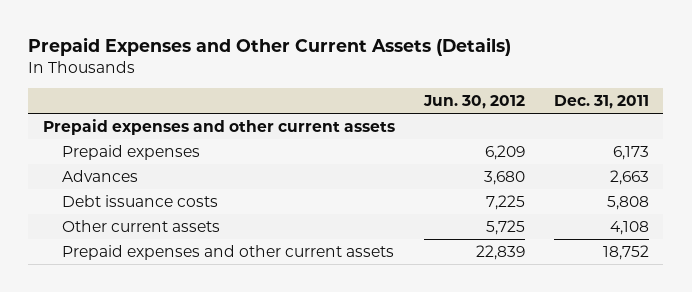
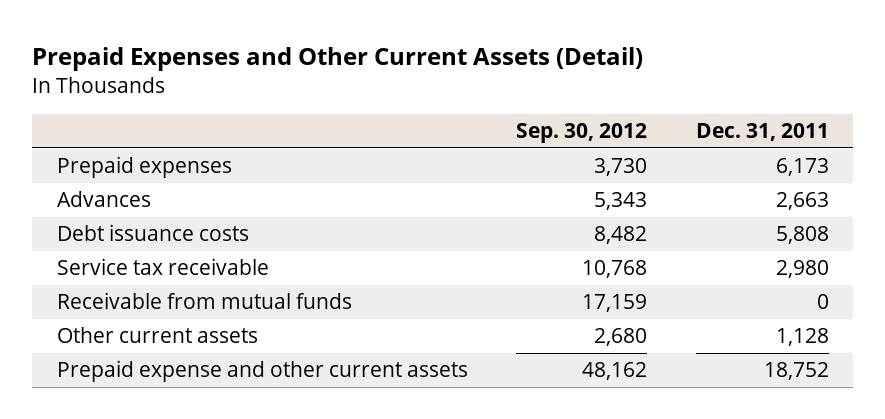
[28,37,512,57] Prepaid Expenses and Other Current Assets (Details) -> [32,46,644,71] Prepaid Expenses and Other Current Assets (Detail)
[422,95,525,110] Jun. 30, 2012 -> none
none -> [516,123,648,144] Sep. 30, 2012
[42,118,395,135] Prepaid expenses and other current assets -> none
none -> [56,258,269,276] Service tax receivable
none -> [56,292,352,310] Receivable from mutual funds
[609,220,649,235] 4,108 -> [775,328,829,347] 1,128
[62,244,395,260] Prepaid expenses and other current assets -> [56,360,468,383] Prepaid expense and other current assets

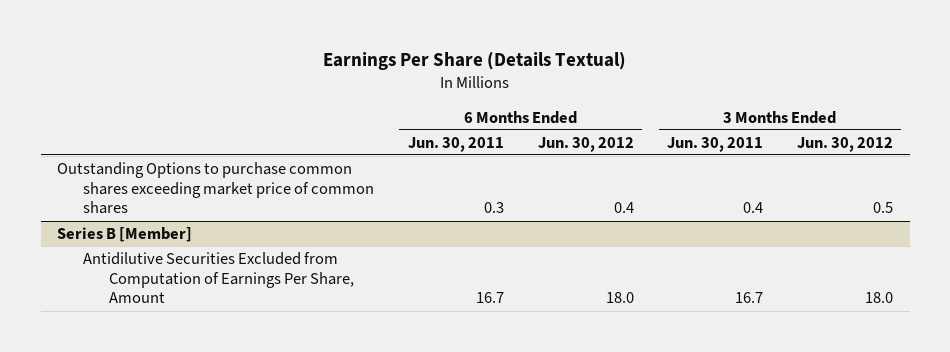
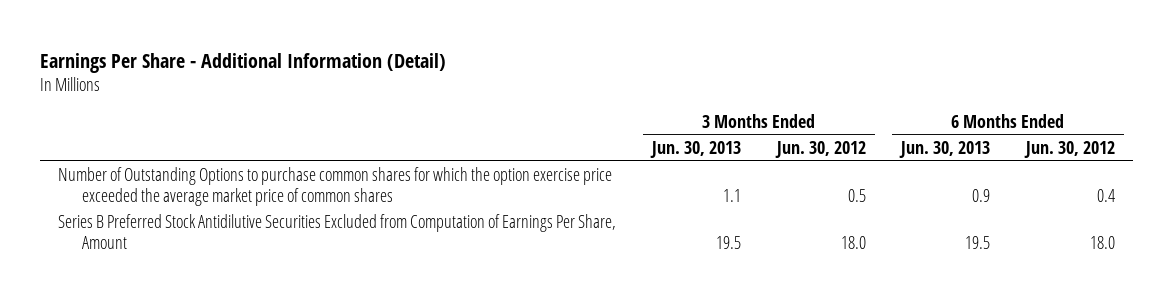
[323,52,627,71] Earnings Per Share (Details Textual) -> [40,52,447,73] Earnings Per Share - Additional Information (Detail)
[407,136,504,152] Jun. 30, 2011 -> none
[667,136,764,152] Jun. 30, 2011 -> none
none -> [649,140,741,158] Jun. 30, 2013
none -> [899,140,991,158] Jun. 30, 2013
[57,226,193,242] Series B [Member] -> none
[57,161,375,215] Outstanding Options to purchase common shares exceeding market price of common shares -> [58,167,613,207] Number of Outstanding Options to purchase common shares for which the option exercise price exceeded the average market price of common shares
[83,251,354,304] Antidilutive Securities Excluded from Computation of Earnings Per Share, Amount -> [58,214,617,250] Series B Preferred Stock Antidilutive Securities Excluded from Computation of Earnings Per Share, Amount

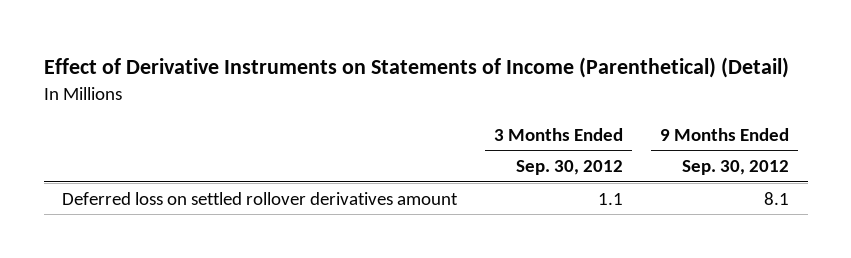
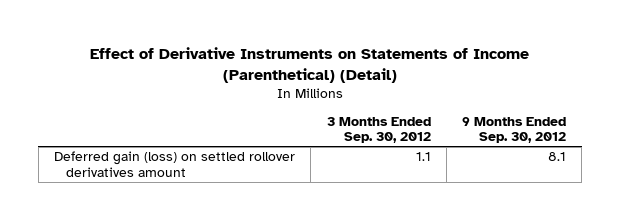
[62,191,459,205] Deferred loss on settled rollover derivatives amount -> [54,151,296,177] Deferred gain (loss) on settled rollover derivatives amount

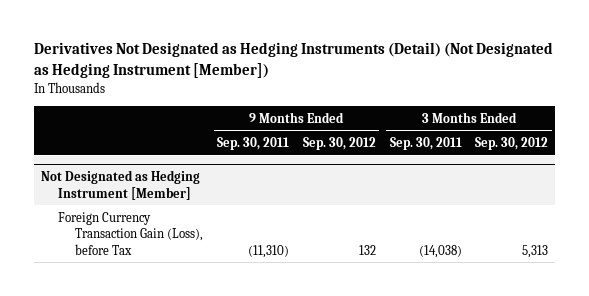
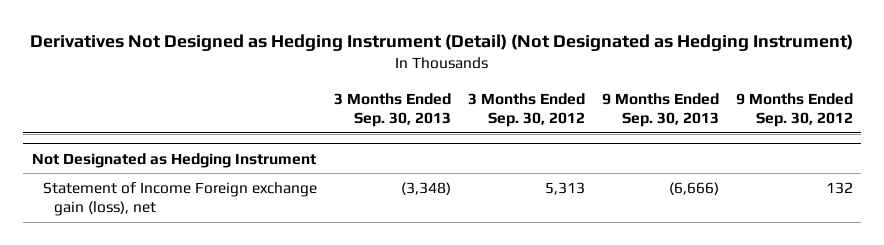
[33,42,553,78] Derivatives Not Designated as Hedging Instruments (Detail) (Not Designated as Hedging Instrument [Member]) -> [30,34,854,52] Derivatives Not Designed as Hedging Instrument (Detail) (Not Designated as Hedging Instrument)
[216,136,289,150] Sep. 30, 2011 -> none
[389,136,462,150] Sep. 30, 2011 -> none
none -> [333,92,451,127] 3 Months Ended Sep. 30, 2013
none -> [601,92,719,127] 9 Months Ended Sep. 30, 2013
[40,169,200,200] Not Designated as Hedging Instrument [Member] -> [31,152,316,168] Not Designated as Hedging Instrument
[57,211,204,255] Foreign Currency Transaction Gain (Loss), before Tax -> [42,181,317,217] Statement of Income Foreign exchange gain (loss), net

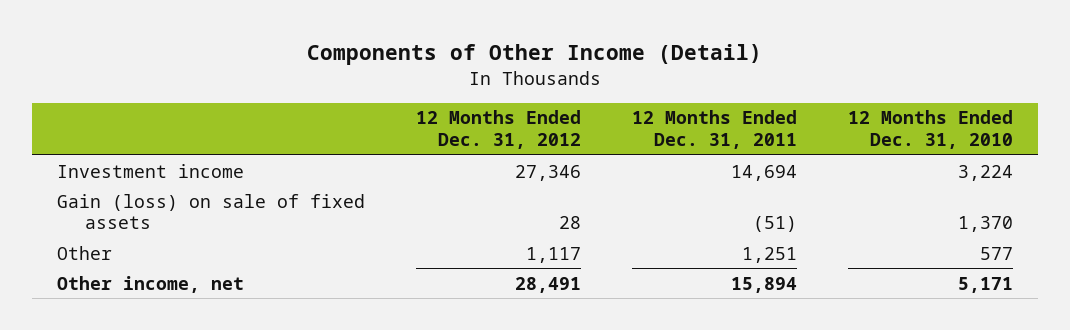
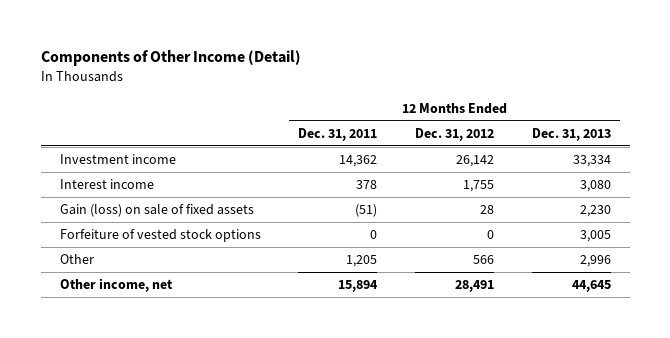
[847,110,1013,150] 12 Months Ended Dec. 31, 2010 -> none
none -> [531,127,611,141] Dec. 31, 2013
[515,164,582,181] 27,346 -> [456,155,495,168] 26,142
[730,164,797,181] 14,694 -> [339,155,378,168] 14,362
none -> [59,179,154,190] Interest income
none -> [59,229,261,243] Forfeiture of vested stock options
[526,246,582,263] 1,117 -> [473,255,495,265] 566
[741,246,797,263] 1,251 -> [346,255,378,268] 1,205

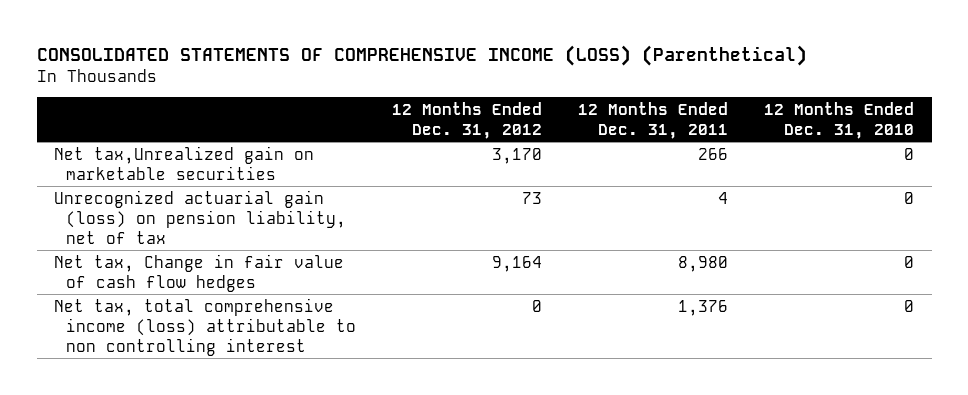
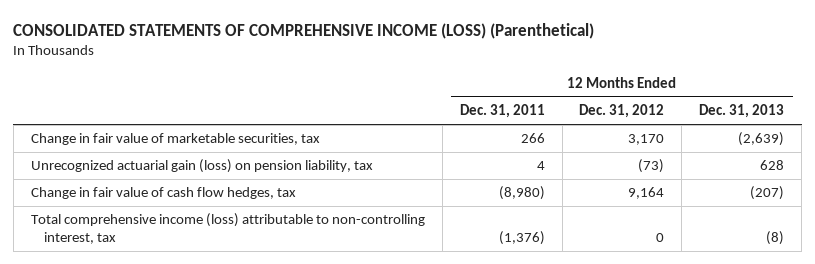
[763,101,914,139] 12 Months Ended Dec. 31, 2010 -> none
none -> [699,104,785,119] Dec. 31, 2013
[54,145,315,180] Net tax,Unrealized gain on marketable securities -> [30,133,320,146] Change in fair value of marketable securities, tax
[54,189,346,244] Unrecognized actuarial gain (loss) on pension liability, net of tax -> [30,159,373,174] Unrecognized actuarial gain (loss) on pension liability, tax
[521,191,542,204] 73 -> [638,159,665,174] (73)
[54,253,345,292] Net tax, Change in fair value of cash flow hedges -> [30,187,296,200] Change in fair value of cash flow hedges, tax
[677,255,728,272] 8,980 -> [498,186,545,201] (8,980)
[54,297,356,356] Net tax, total comprehensive income (loss) attributable to non controlling interest -> [30,213,425,245] Total comprehensive income (loss) attributable to non-controlling interest, tax
[677,299,728,316] 1,376 -> [498,231,545,246] (1,376)

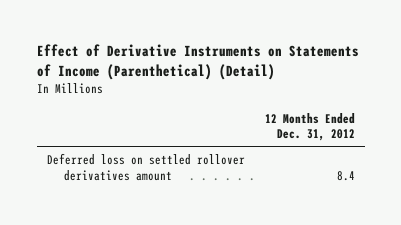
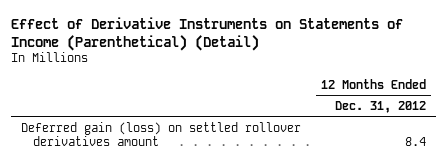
[46,152,245,181] Deferred loss on settled rollover derivatives amount -> [20,121,301,146] Deferred gain (loss) on settled rollover derivatives amount

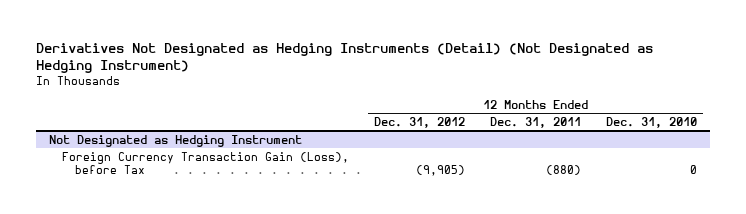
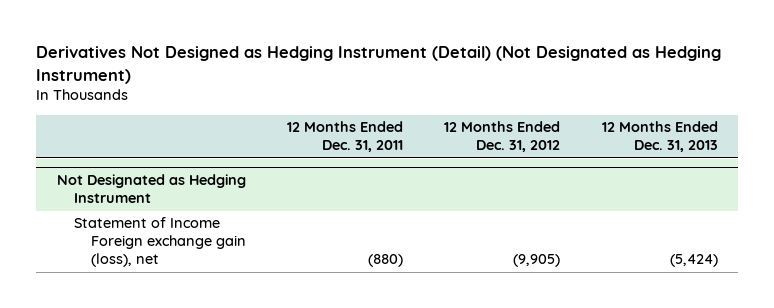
[36,43,654,74] Derivatives Not Designated as Hedging Instruments (Detail) (Not Designated as Hedging Instrument) -> [35,46,721,84] Derivatives Not Designed as Hedging Instrument (Detail) (Not Designated as Hedging Instrument)
[606,116,698,128] Dec. 31, 2010 -> none
none -> [601,121,718,153] 12 Months Ended Dec. 31, 2013
[62,151,350,174] Foreign Currency Transaction Gain (Loss), before Tax -> [73,217,246,268] Statement of Income Foreign exchange gain (loss), net

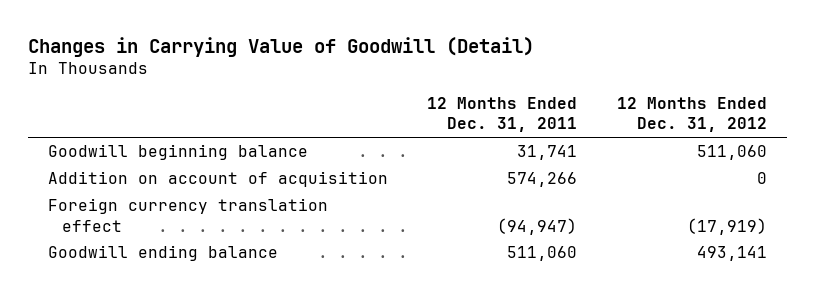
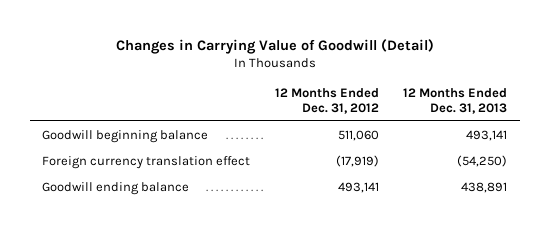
[427,97,578,133] 12 Months Ended Dec. 31, 2011 -> none
none -> [403,87,508,114] 12 Months Ended Dec. 31, 2013
[47,171,388,188] Addition on account of acquisition -> none

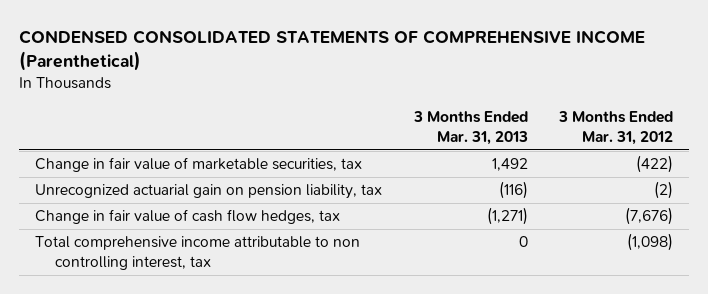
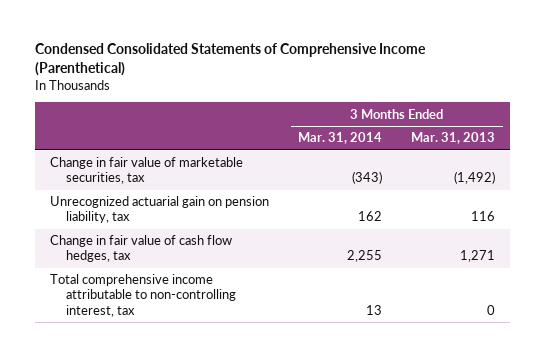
[19,30,646,72] CONDENSED CONSOLIDATED STATEMENTS OF COMPREHENSIVE INCOME (Parenthetical) -> [34,43,426,77] Condensed Consolidated Statements of Comprehensive Income (Parenthetical)
[558,110,674,145] 3 Months Ended Mar. 31, 2012 -> none
none -> [298,132,383,145] Mar. 31, 2014
[491,158,528,172] 1,492 -> [454,171,496,185] (1,492)
[498,181,528,200] (116) -> [471,211,496,222] 116
[486,207,528,226] (1,271) -> [460,250,496,263] 1,271
[34,236,360,271] Total comprehensive income attributable to non controlling interest, tax -> [49,274,237,317] Total comprehensive income attributable to non-controlling interest, tax

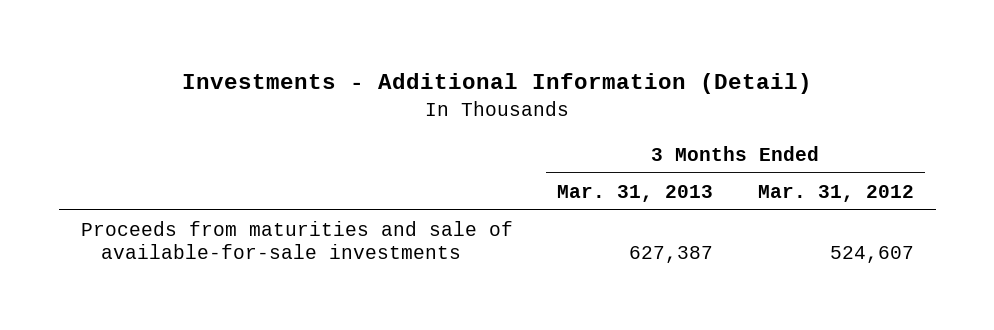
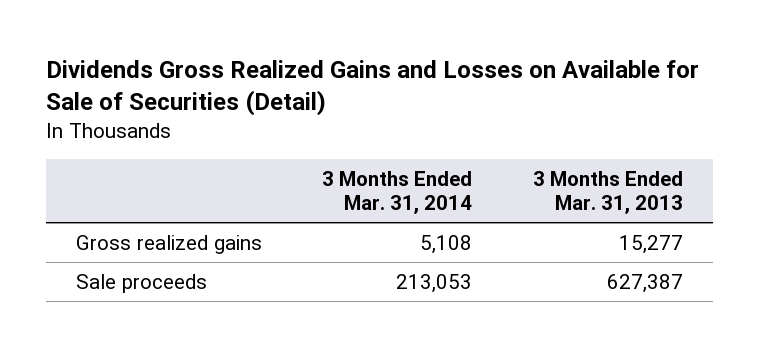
[182,73,813,95] Investments - Additional Information (Detail) -> [45,60,699,117] Dividends Gross Realized Gains and Losses on Available for Sale of Securities (Detail)
[757,184,914,202] Mar. 31, 2012 -> none
none -> [322,170,473,215] 3 Months Ended Mar. 31, 2014
none -> [76,234,263,254] Gross realized gains
[80,221,513,259] Proceeds from maturities and sale of available-for-sale investments -> [76,273,208,293] Sale proceeds

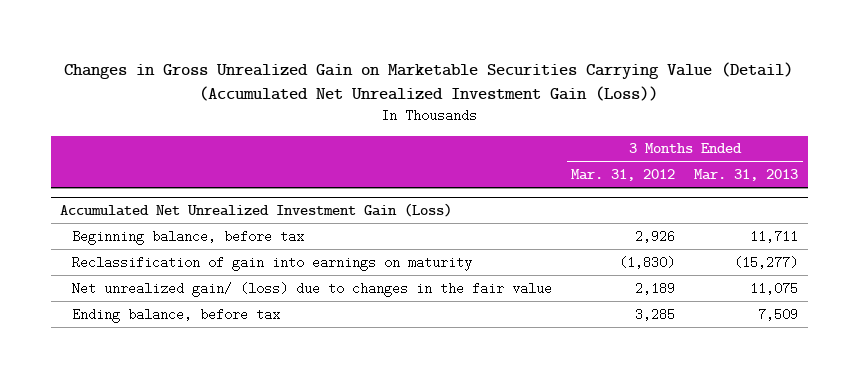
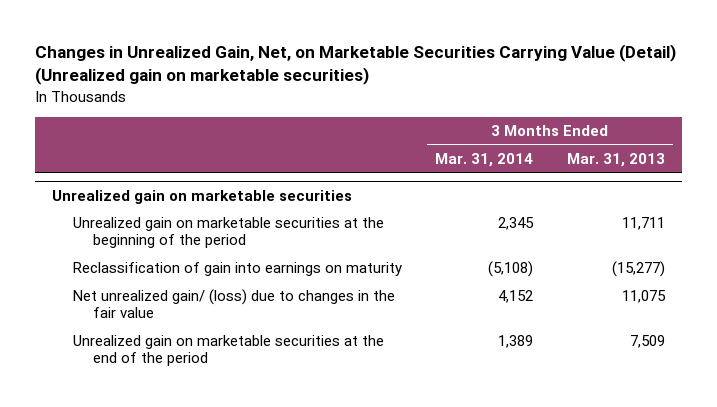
[64,61,794,102] Changes in Gross Unrealized Gain on Marketable Securities Carrying Value (Detail) (Accumulated Net Unrealized Investment Gain (Loss)) -> [35,44,677,86] Changes in Unrealized Gain, Net, on Marketable Securities Carrying Value (Detail) (Unrealized gain on marketable securities)
[571,169,676,182] Mar. 31, 2012 -> none
none -> [435,152,534,167] Mar. 31, 2014
[60,202,453,217] Accumulated Net Unrealized Investment Gain (Loss) -> none
none -> [51,189,352,204] Unrealized gain on marketable securities
[72,229,305,245] Beginning balance, before tax -> [72,217,384,249] Unrealized gain on marketable securities at the beginning of the period
[72,307,281,323] Ending balance, before tax -> [72,335,384,367] Unrealized gain on marketable securities at the end of the period

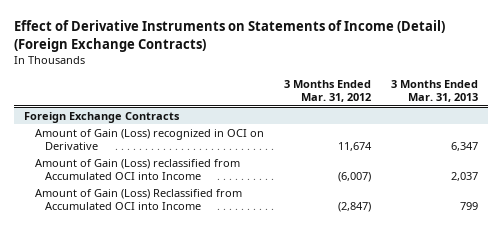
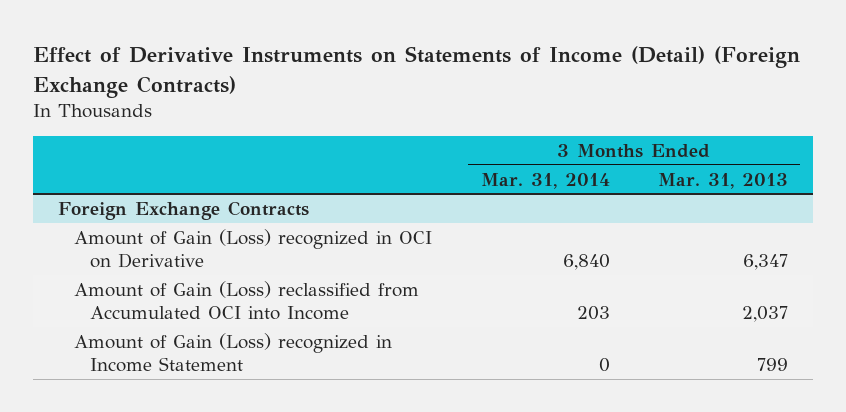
[283,79,371,103] 3 Months Ended Mar. 31, 2012 -> none
none -> [480,172,610,189] Mar. 31, 2014
[34,188,242,210] Amount of Gain (Loss) Reclassified from Accumulated OCI into Income -> [73,332,392,372] Amount of Gain (Loss) recognized in Income Statement

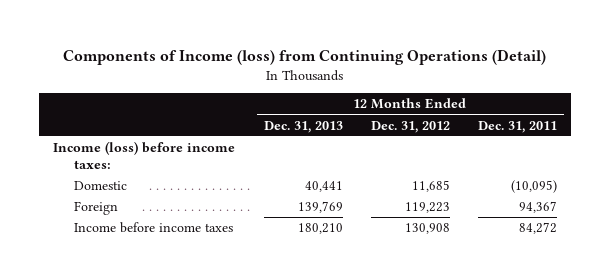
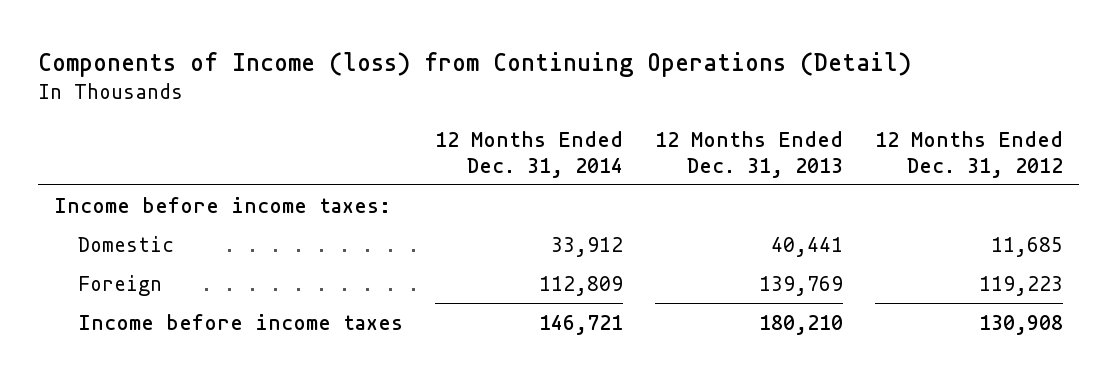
[478,120,558,133] Dec. 31, 2011 -> none
none -> [435,130,624,178] 12 Months Ended Dec. 31, 2014
[53,141,236,169] Income (loss) before income taxes: -> [53,196,391,213] Income before income taxes:

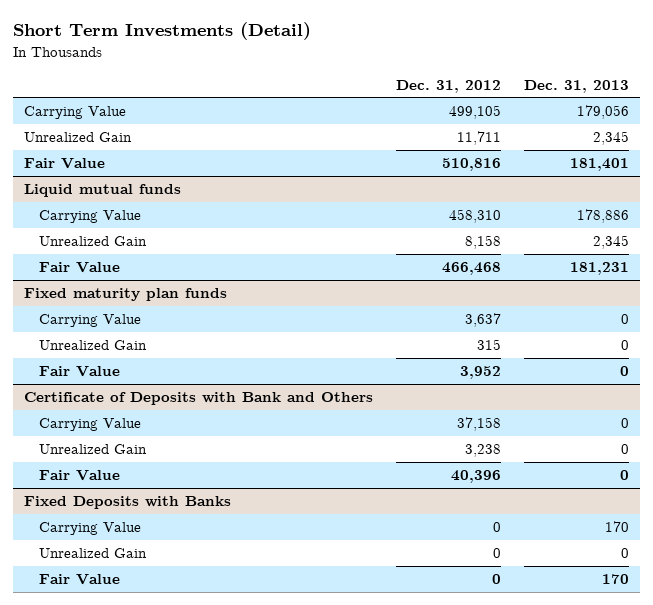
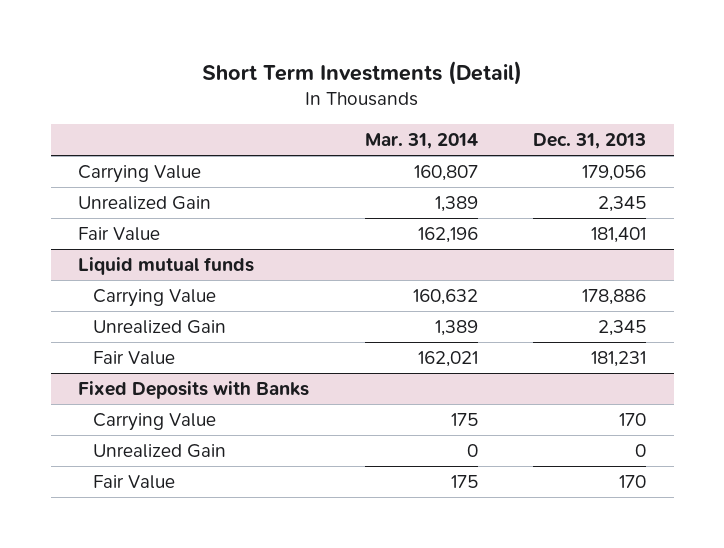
[396,79,502,93] Dec. 31, 2012 -> none
none -> [364,132,478,149] Mar. 31, 2014
[24,288,228,302] Fixed maturity plan funds -> none
[38,314,141,328] Carrying Value -> none
[38,340,147,351] Unrealized Gain -> none
[38,366,120,378] Fair Value -> none
[24,392,374,406] Certificate of Deposits with Bank and Others -> none
[38,418,141,432] Carrying Value -> none
[38,444,147,455] Unrealized Gain -> none
[38,470,120,482] Fair Value -> none

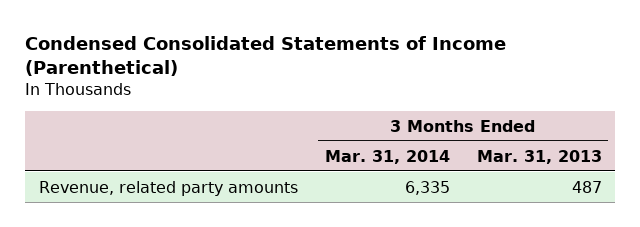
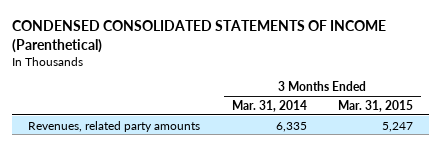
[25,35,507,76] Condensed Consolidated Statements of Income (Parenthetical) -> [12,19,387,53] CONDENSED CONSOLIDATED STATEMENTS OF INCOME (Parenthetical)
[476,149,602,164] Mar. 31, 2013 -> none
none -> [338,99,414,112] Mar. 31, 2015
[38,180,298,196] Revenue, related party amounts -> [28,120,201,132] Revenues, related party amounts

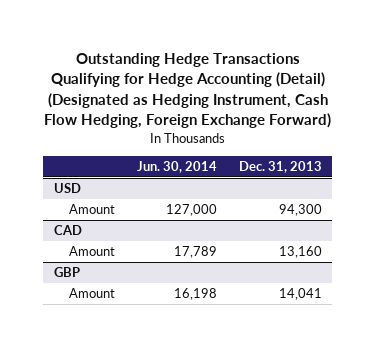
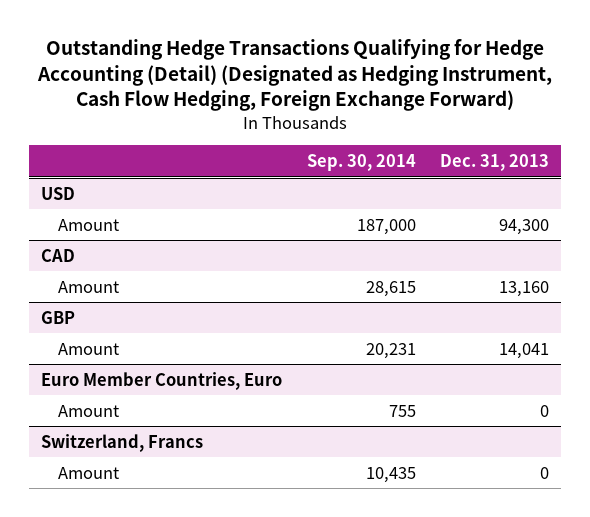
[136,161,217,174] Jun. 30, 2014 -> none
none -> [306,154,416,172] Sep. 30, 2014
none -> [41,371,283,390] Euro Member Countries, Euro
none -> [57,404,119,417] Amount
none -> [41,433,204,452] Switzerland, Francs
none -> [57,466,119,479] Amount

